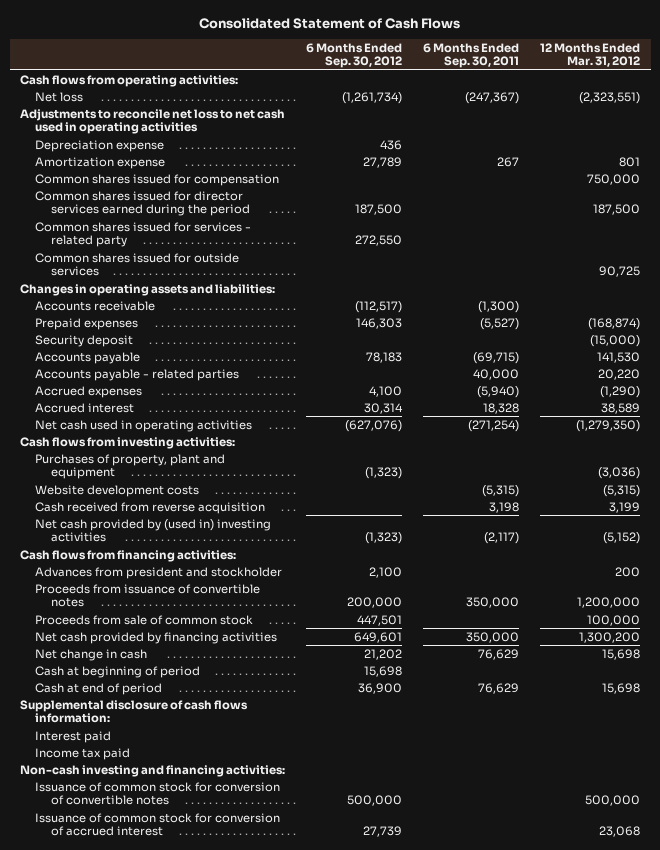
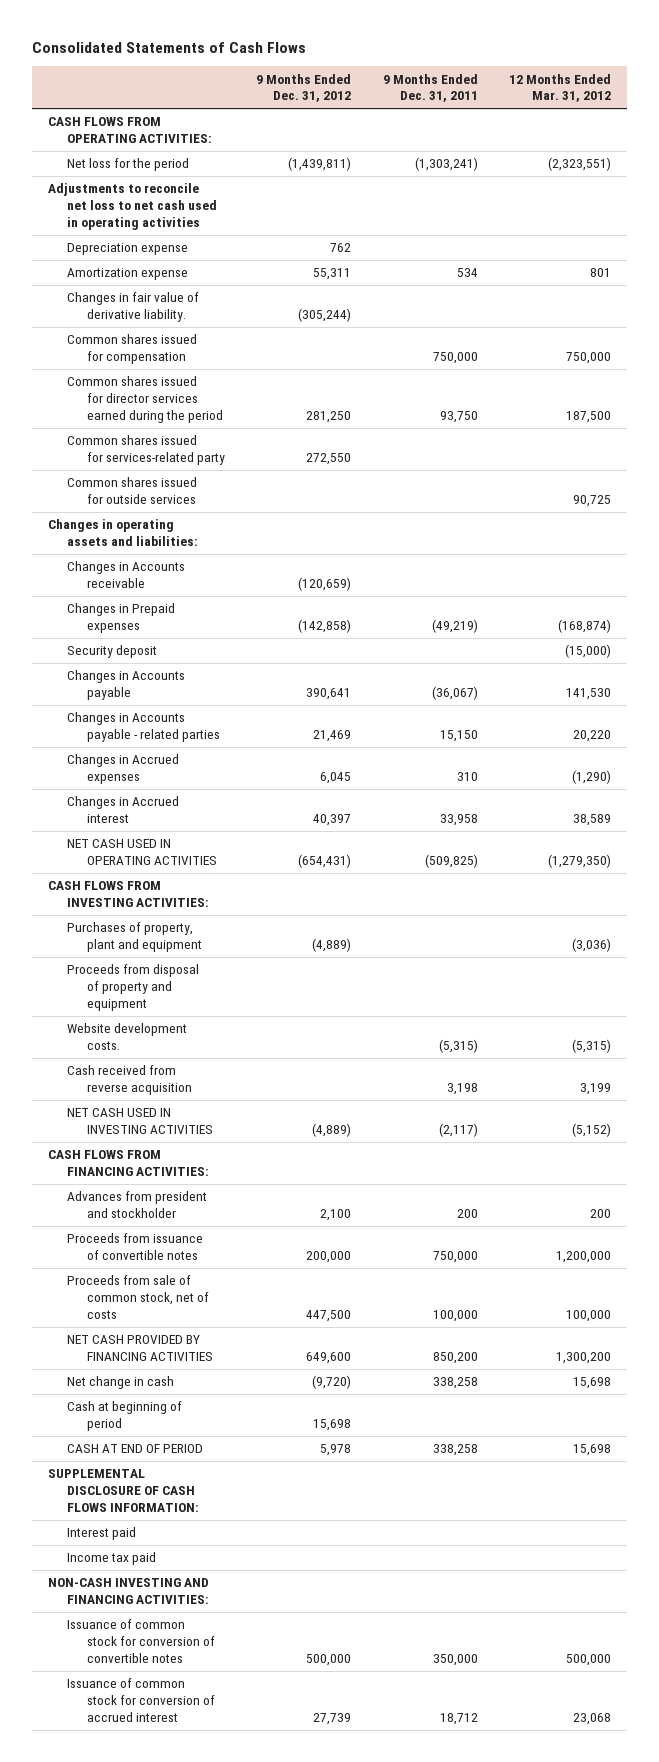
[199,17,461,29] Consolidated Statement of Cash Flows -> [32,41,307,53] Consolidated Statements of Cash Flows
[306,42,403,69] 6 Months Ended Sep. 30, 2012 -> none
[423,42,520,69] 6 Months Ended Sep. 30, 2011 -> none
none -> [256,73,352,103] 9 Months Ended Dec. 31, 2012
none -> [382,73,478,103] 9 Months Ended Dec. 31, 2011
[20,74,239,87] Cash flows from operating activities: -> [47,117,213,144] CASH FLOWS FROM OPERATING ACTIVITIES:
[35,91,84,102] Net loss -> [67,158,190,172] Net loss for the period
none -> [67,292,200,323] Changes in fair value of derivative liability.
[35,221,252,248] Common shares issued for services - related party -> [67,435,225,466] Common shares issued for services-related party
[35,300,156,311] Accounts receivable -> [67,561,186,589] Changes in Accounts receivable
[35,317,139,330] Prepaid expenses -> [67,603,176,634] Changes in Prepaid expenses
[35,351,141,364] Accounts payable -> [67,670,186,701] Changes in Accounts payable
[35,368,240,381] Accounts payable - related parties -> [67,712,220,743] Changes in Accounts payable - related parties
[35,385,143,398] Accrued expenses -> [67,754,180,785] Changes in Accrued expenses
[35,402,135,413] Accrued interest -> [67,796,180,824] Changes in Accrued interest
[35,419,253,432] Net cash used in operating activities -> [67,839,217,866] NET CASH USED IN OPERATING ACTIVITIES
[20,436,236,449] Cash flows from investing activities: -> [47,881,210,908] CASH FLOWS FROM INVESTING ACTIVITIES:
none -> [67,964,200,1011] Proceeds from disposal of property and equipment
[35,484,200,497] Website development costs -> [67,1023,188,1051] Website development costs.
[35,518,272,543] Net cash provided by (used in) investing activities -> [67,1108,213,1135] NET CASH USED IN INVESTING ACTIVITIES
[20,549,237,562] Cash flows from financing activities: -> [47,1150,210,1177] CASH FLOWS FROM FINANCING ACTIVITIES:
[35,614,254,625] Proceeds from sale of common stock -> [67,1275,209,1319] Proceeds from sale of common stock, net of costs
[35,631,278,644] Net cash provided by financing activities -> [67,1335,213,1362] NET CASH PROVIDED BY FINANCING ACTIVITIES
[35,682,163,695] Cash at end of period -> [67,1444,204,1454] CASH AT END OF PERIOD
[20,699,249,724] Supplemental disclosure of cash flows information: -> [47,1469,200,1512] SUPPLEMENTAL DISCLOSURE OF CASH FLOWS INFORMATION:
[20,764,286,777] Non-cash investing and financing activities: -> [47,1578,210,1605] NON-CASH INVESTING AND FINANCING ACTIVITIES:

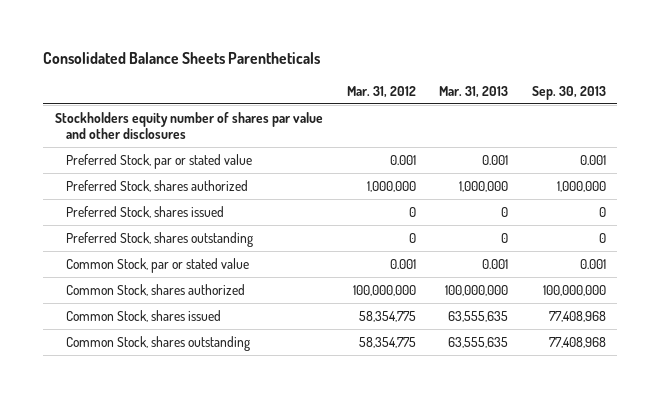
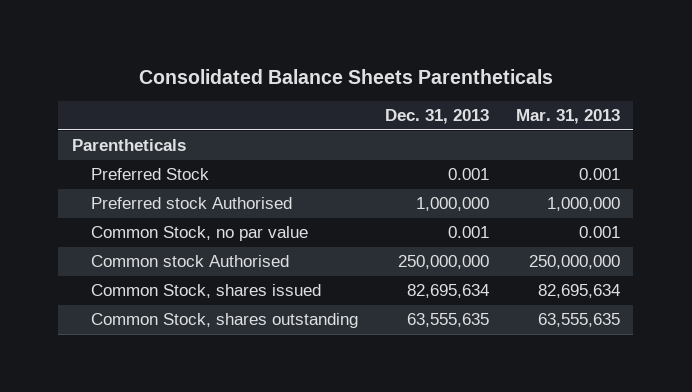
[346,85,416,98] Mar. 31, 2012 -> none
[531,85,606,100] Sep. 30, 2013 -> none
none -> [384,109,489,125] Dec. 31, 2013
[55,111,324,140] Stockholders equity number of shares par value and other disclosures -> none
[65,205,224,218] Preferred Stock, shares issued -> none
[65,231,253,247] Preferred Stock, shares outstanding -> none
none -> [71,139,186,152] Parentheticals
[65,153,252,169] Preferred Stock, par or stated value -> [90,168,209,181] Preferred Stock
[65,179,248,192] Preferred Stock, shares authorized -> [90,197,292,210] Preferred stock Authorised
[65,257,249,273] Common Stock, par or stated value -> [90,226,308,242] Common Stock, no par value
[65,283,245,296] Common Stock, shares authorized -> [90,255,289,268] Common stock Authorised
[445,284,509,296] 100,000,000 -> [528,255,620,270] 250,000,000
[448,310,509,322] 63,555,635 -> [537,284,620,299] 82,695,634

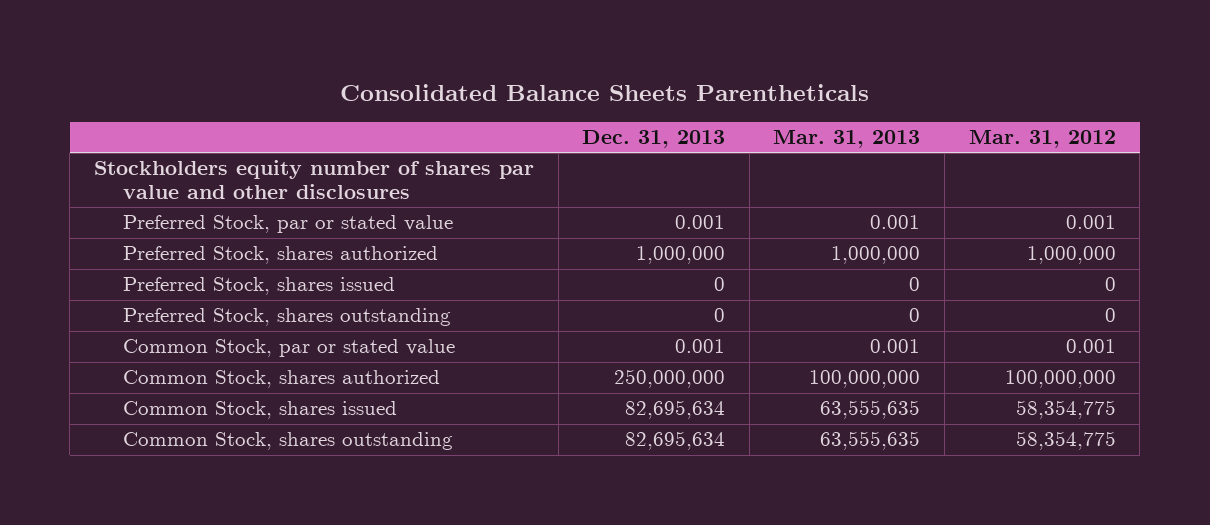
none -> [968,129,1116,148] Mar. 31, 2012
[71,139,186,152] Parentheticals -> none
none -> [93,160,534,200] Stockholders equity number of shares par value and other disclosures
[90,168,209,181] Preferred Stock -> [123,215,454,234] Preferred Stock, par or stated value
[90,197,292,210] Preferred stock Authorised -> [123,246,439,265] Preferred Stock, shares authorized
none -> [123,277,396,296] Preferred Stock, shares issued
none -> [123,308,452,327] Preferred Stock, shares outstanding
[90,226,308,242] Common Stock, no par value -> [123,339,456,358] Common Stock, par or stated value
[90,255,289,268] Common stock Authorised -> [123,370,441,389] Common Stock, shares authorized
[528,255,620,270] 250,000,000 -> [809,370,921,389] 100,000,000
[537,284,620,299] 82,695,634 -> [820,400,921,420] 63,555,635
[406,313,489,328] 63,555,635 -> [625,431,726,451] 82,695,634

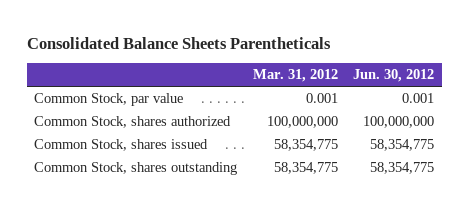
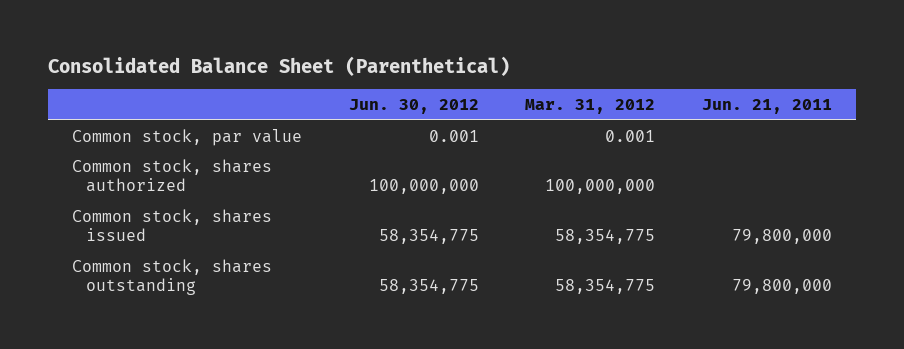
[26,36,331,49] Consolidated Balance Sheets Parentheticals -> [48,56,511,77] Consolidated Balance Sheet (Parenthetical)
none -> [702,99,833,115] Jun. 21, 2011
[34,93,184,107] Common Stock, par value -> [71,128,302,146] Common stock, par value
[34,116,232,129] Common Stock, shares authorized -> [71,158,272,193] Common stock, shares authorized
[34,139,209,152] Common Stock, shares issued -> [71,208,272,242] Common stock, shares issued
[34,162,238,176] Common Stock, shares outstanding -> [71,258,272,296] Common stock, shares outstanding

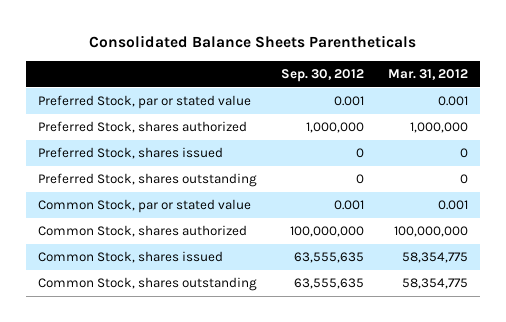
[48,56,511,77] Consolidated Balance Sheet (Parenthetical) -> [89,35,417,49] Consolidated Balance Sheets Parentheticals
[348,99,479,115] Jun. 30, 2012 -> none
[702,99,833,115] Jun. 21, 2011 -> none
none -> [281,68,365,82] Sep. 30, 2012
none -> [37,95,251,110] Preferred Stock, par or stated value
none -> [37,121,247,134] Preferred Stock, shares authorized
none -> [37,147,223,160] Preferred Stock, shares issued
none -> [37,173,257,188] Preferred Stock, shares outstanding
[71,128,302,146] Common stock, par value -> [37,199,251,214] Common Stock, par or stated value
[71,158,272,193] Common stock, shares authorized -> [37,225,247,238] Common Stock, shares authorized
[71,208,272,242] Common stock, shares issued -> [37,251,223,264] Common Stock, shares issued
[71,258,272,296] Common stock, shares outstanding -> [37,277,257,292] Common Stock, shares outstanding

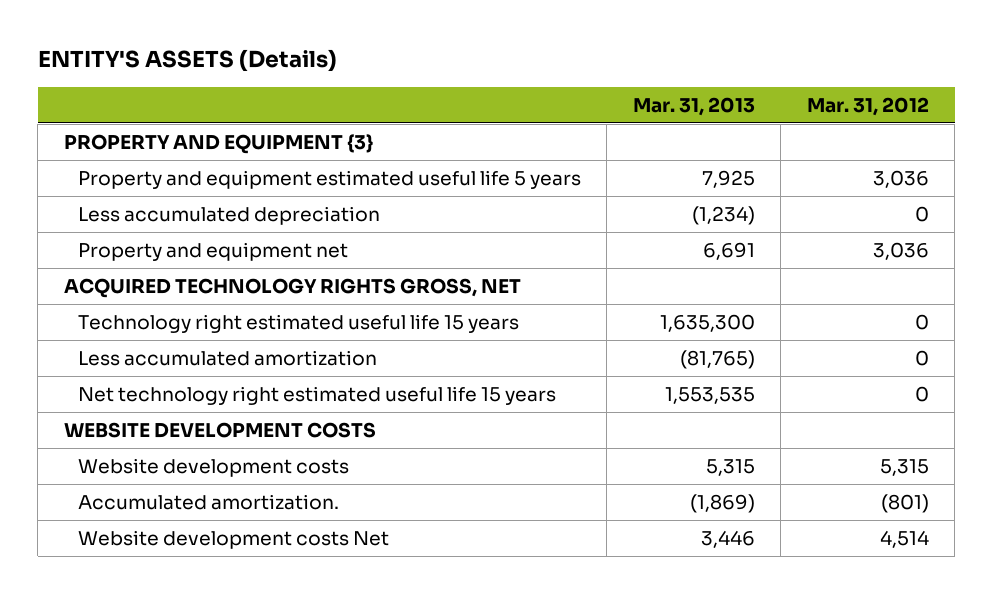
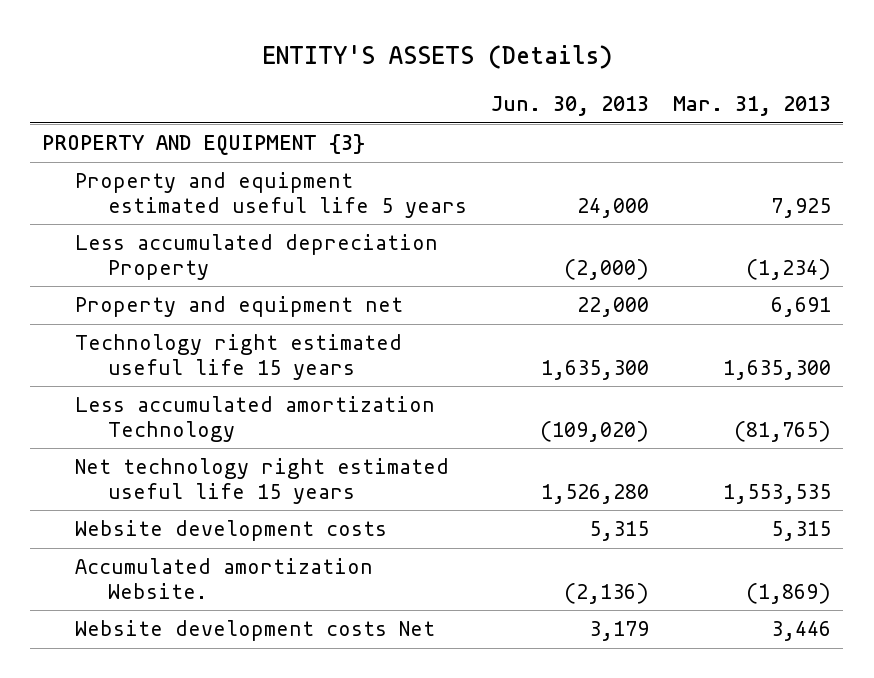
[806,96,929,116] Mar. 31, 2012 -> none
none -> [491,96,650,117] Jun. 30, 2013
[77,206,380,226] Less accumulated depreciation -> [75,234,439,280] Less accumulated depreciation Property
[63,278,521,299] ACQUIRED TECHNOLOGY RIGHTS GROSS, NET -> none
[77,350,377,367] Less accumulated amortization -> [75,396,436,442] Less accumulated amortization Technology
[63,422,376,439] WEBSITE DEVELOPMENT COSTS -> none
[77,494,339,511] Accumulated amortization. -> [75,558,374,599] Accumulated amortization Website.

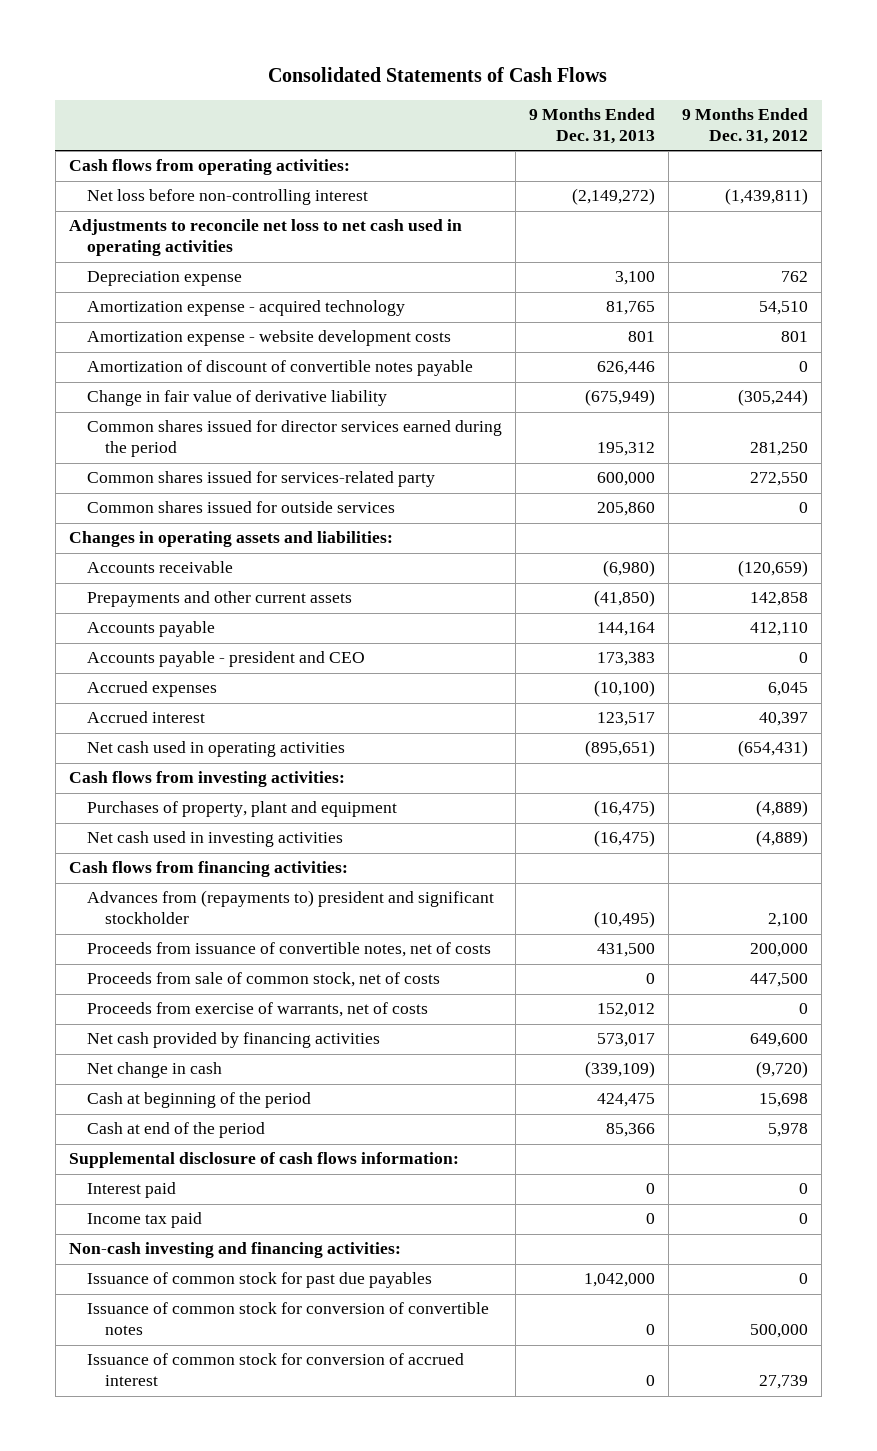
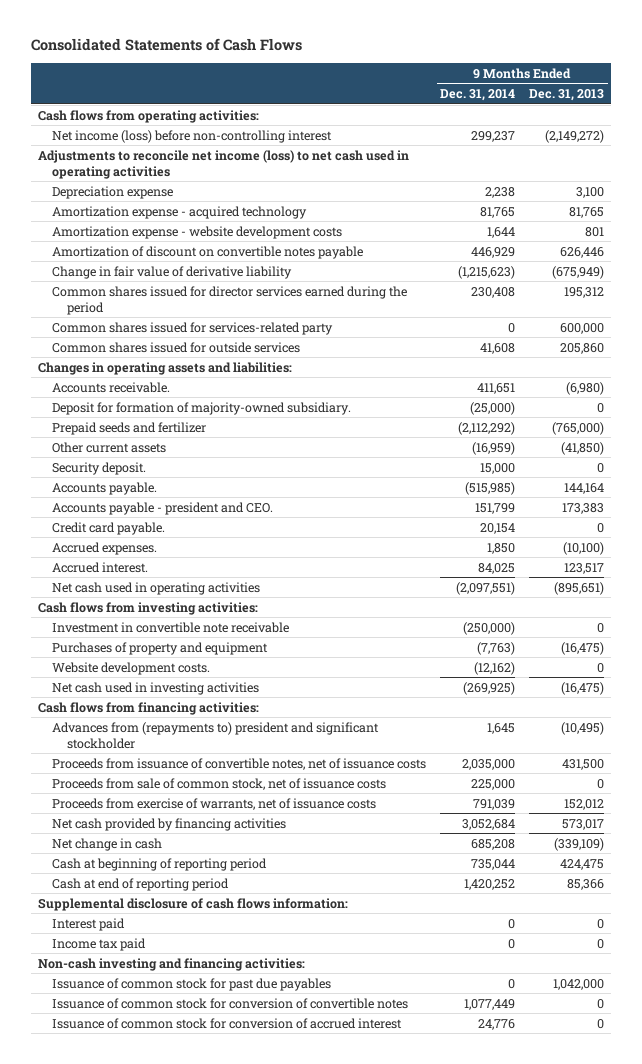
[682,108,809,145] 9 Months Ended Dec. 31, 2012 -> none
none -> [440,88,516,101] Dec. 31, 2014
[86,189,368,206] Net loss before non-controlling interest -> [52,129,333,143] Net income (loss) before non-controlling interest
[68,219,462,257] Adjustments to reconcile net loss to net cash used in operating activities -> [37,149,409,179] Adjustments to reconcile net income (loss) to net cash used in operating activities
[86,360,473,377] Amortization of discount of convertible notes payable -> [52,245,364,259] Amortization of discount on convertible notes payable
[86,561,233,574] Accounts receivable -> [52,381,171,393] Accounts receivable.
none -> [52,401,352,415] Deposit for formation of majority-owned subsidiary.
none -> [52,421,207,435] Prepaid seeds and fertilizer
[86,591,352,608] Prepayments and other current assets -> [52,441,167,453] Other current assets
none -> [52,461,147,475] Security deposit.
[86,621,215,638] Accounts payable -> [52,481,158,495] Accounts payable.
[86,651,365,668] Accounts payable - president and CEO -> [52,501,274,515] Accounts payable - president and CEO.
none -> [52,521,166,535] Credit card payable.
[86,681,217,698] Accrued expenses -> [52,541,158,555] Accrued expenses.
[86,711,205,724] Accrued interest -> [52,561,149,573] Accrued interest.
none -> [52,621,290,633] Investment in convertible note receivable
[86,801,397,818] Purchases of property, plant and equipment -> [52,641,269,655] Purchases of property and equipment
none -> [52,661,211,675] Website development costs.
[86,942,491,958] Proceeds from issuance of convertible notes, net of costs -> [52,757,427,770] Proceeds from issuance of convertible notes, net of issuance costs
[86,972,440,988] Proceeds from sale of common stock, net of costs -> [52,777,387,790] Proceeds from sale of common stock, net of issuance costs
[86,1002,428,1018] Proceeds from exercise of warrants, net of costs -> [52,797,377,810] Proceeds from exercise of warrants, net of issuance costs
[86,1092,311,1109] Cash at beginning of the period -> [52,857,268,871] Cash at beginning of reporting period
[86,1122,265,1139] Cash at end of the period -> [52,877,230,891] Cash at end of reporting period

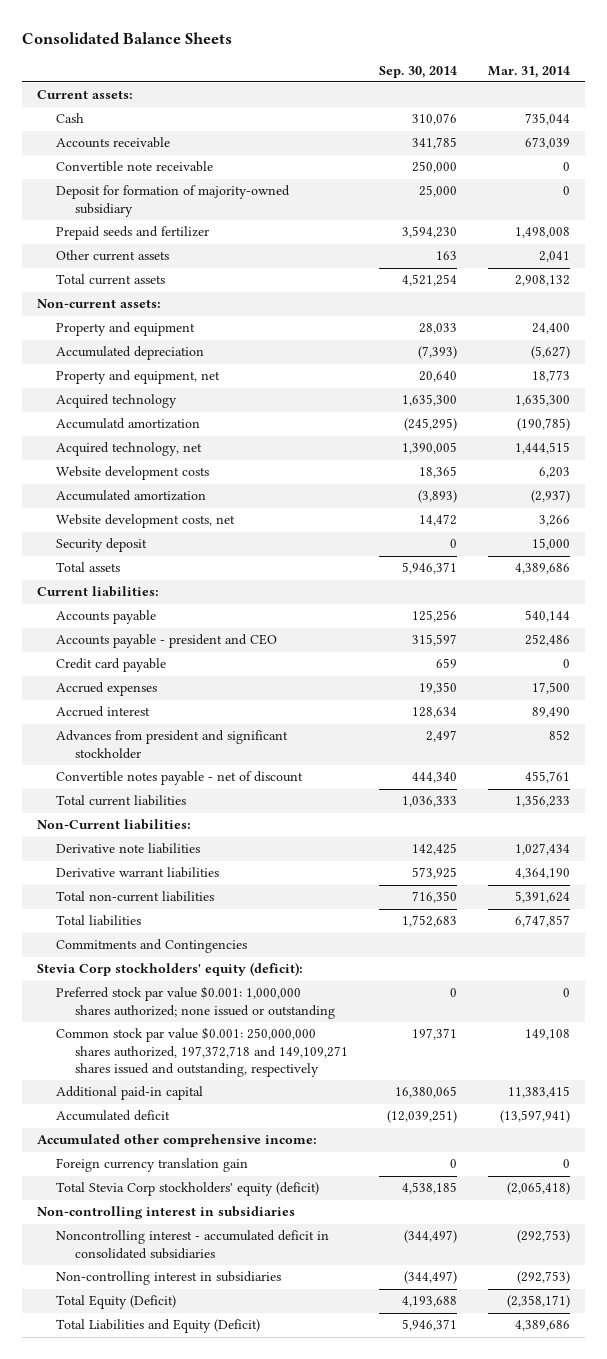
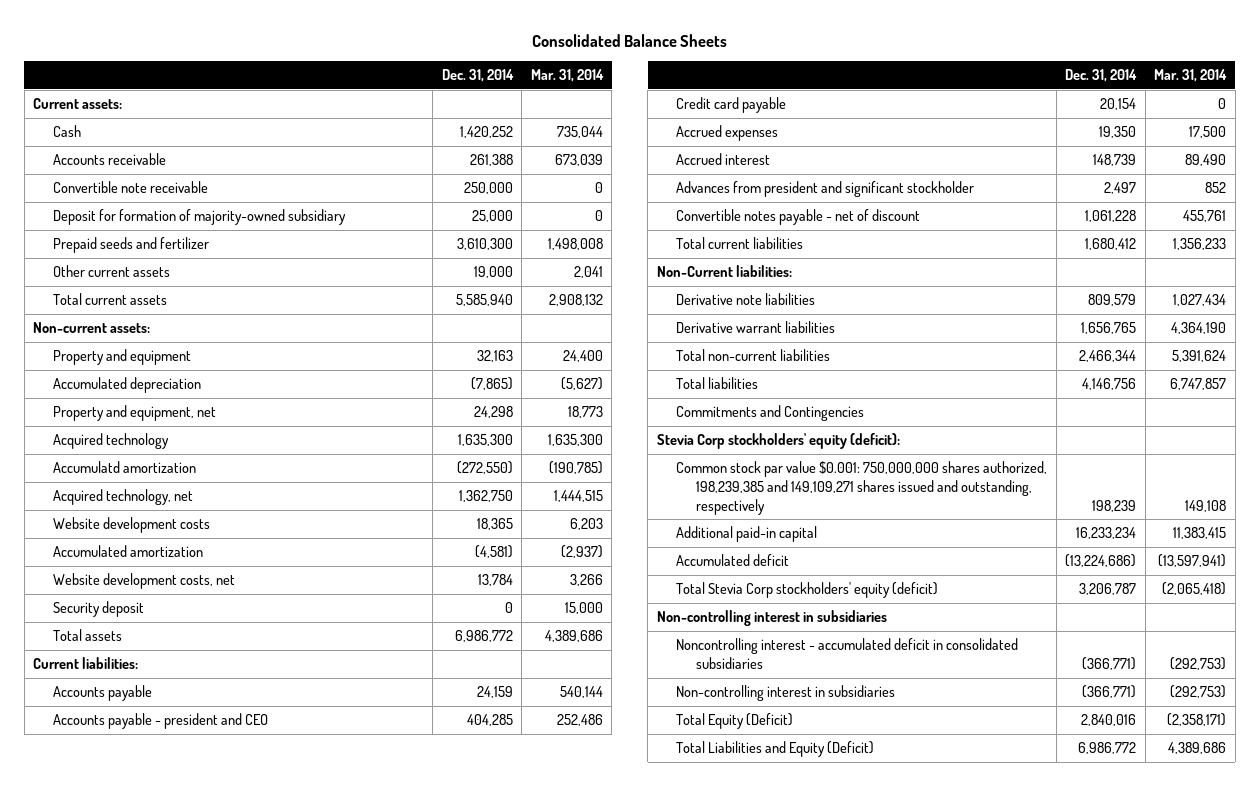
[378,65,457,78] Sep. 30, 2014 -> none
none -> [441,69,514,83] Dec. 31, 2014
[56,986,335,1019] Preferred stock par value $0.001: 1,000,000 shares authorized; none issued or outstanding -> none
[56,1027,348,1078] Common stock par value $0.001: 250,000,000 shares authorized, 197,372,718 and 149,109,271 shares issued and outstanding, respectively -> [676,461,1048,515] Common stock par value $0.001: 750,000,000 shares authorized, 198,239,385 and 149,109,271 shares issued and outstanding, respectively
[37,1134,318,1148] Accumulated other comprehensive income: -> none
[56,1158,249,1173] Foreign currency translation gain -> none

